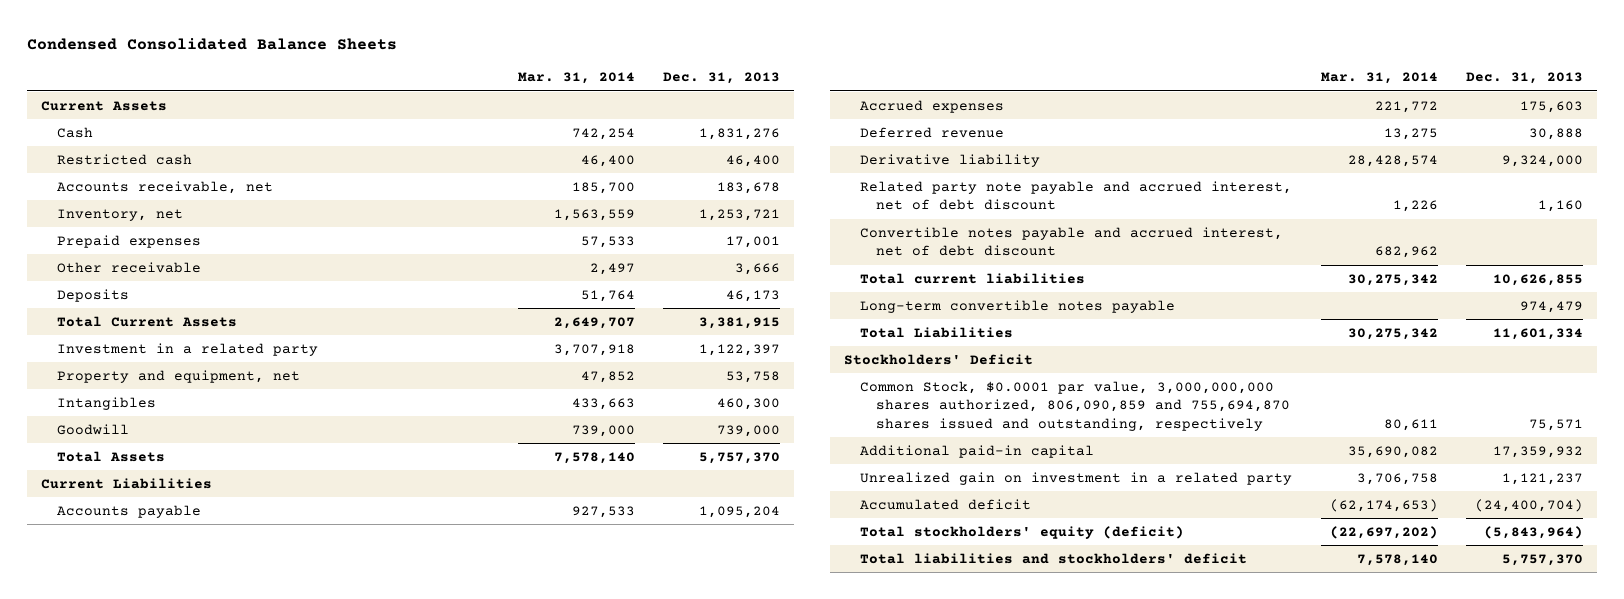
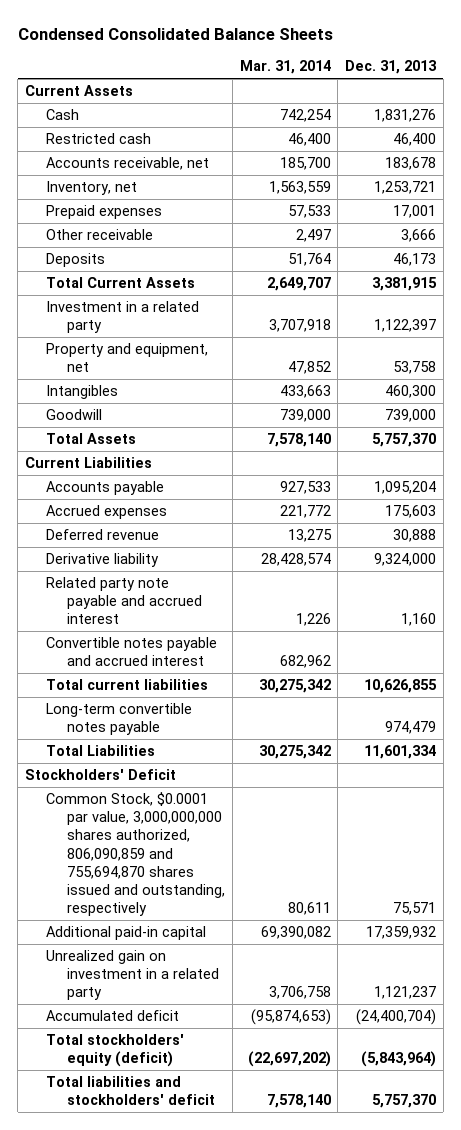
[860,180,1293,211] Related party note payable and accrued interest, net of debt discount -> [46,577,203,625] Related party note payable and accrued interest
[860,226,1284,257] Convertible notes payable and accrued interest, net of debt discount -> [46,637,218,667] Convertible notes payable and accrued interest
[1347,445,1438,458] 35,690,082 -> [260,926,331,940] 69,390,082
[1329,498,1438,512] (62,174,653) -> [250,1009,331,1026] (95,874,653)

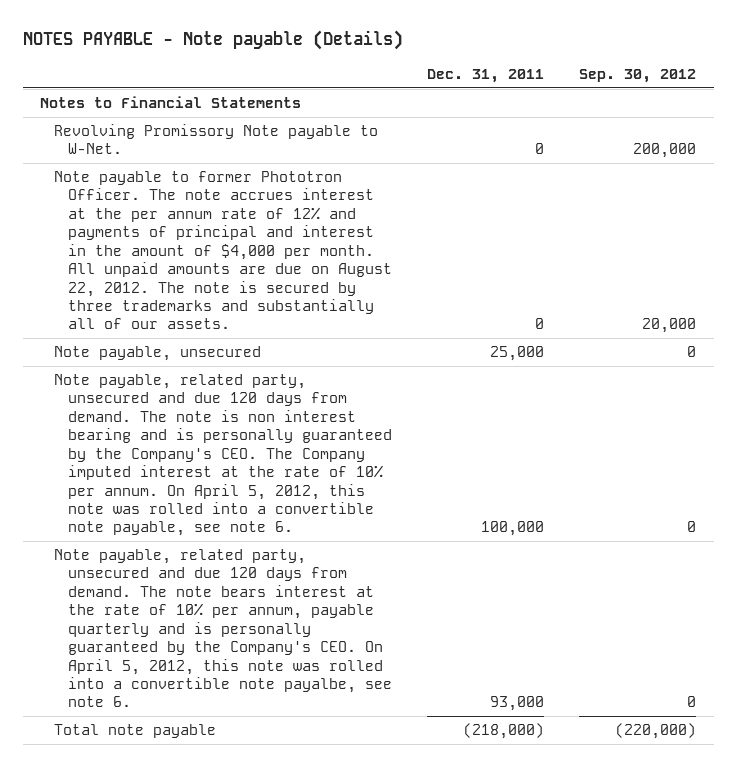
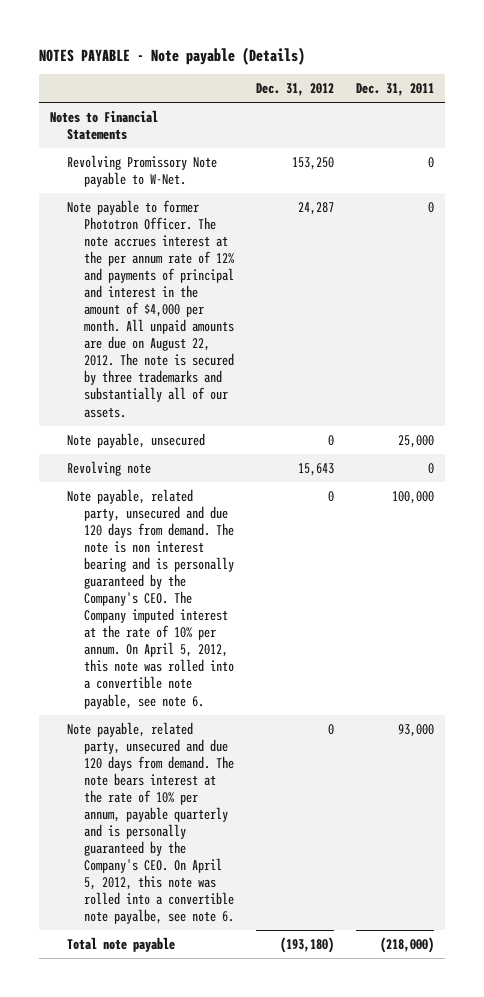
[579,69,697,84] Sep. 30, 2012 -> none
none -> [255,83,334,97] Dec. 31, 2012
none -> [66,460,151,476] Revolving note

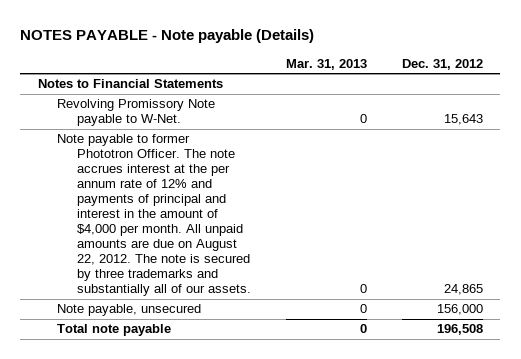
[355,83,434,97] Dec. 31, 2011 -> none
none -> [286,58,368,70] Mar. 31, 2013
[66,460,151,476] Revolving note -> none
[66,488,234,709] Note payable, related party, unsecured and due 120 days from demand. The note is non interest bearing and is personally guaranteed by the Company's CEO. The Company imputed interest at the rate of 10% per annum. On April 5, 2012, this note was rolled into a convertible note payable, see note 6. -> none
[66,721,234,925] Note payable, related party, unsecured and due 120 days from demand. The note bears interest at the rate of 10% per annum, payable quarterly and is personally guaranteed by the Company's CEO. On April 5, 2012, this note was rolled into a convertible note payalbe, see note 6. -> none
[291,156,334,170] 153,250 -> [443,114,483,126] 15,643
[297,201,334,215] 24,287 -> [443,284,483,296] 24,865
[327,434,334,446] 0 -> [436,304,483,316] 156,000
[279,936,334,953] (193,180) -> [436,324,483,336] 196,508

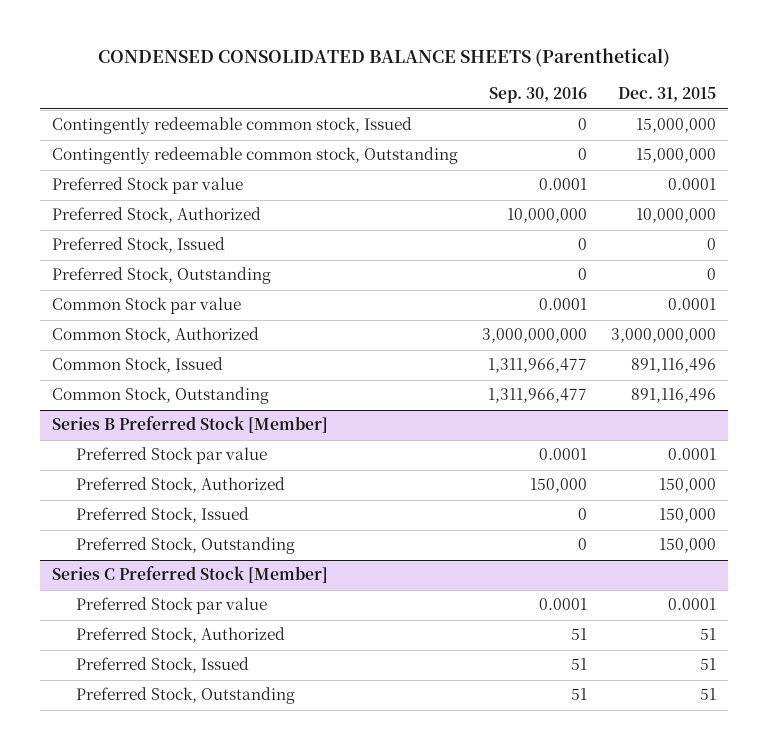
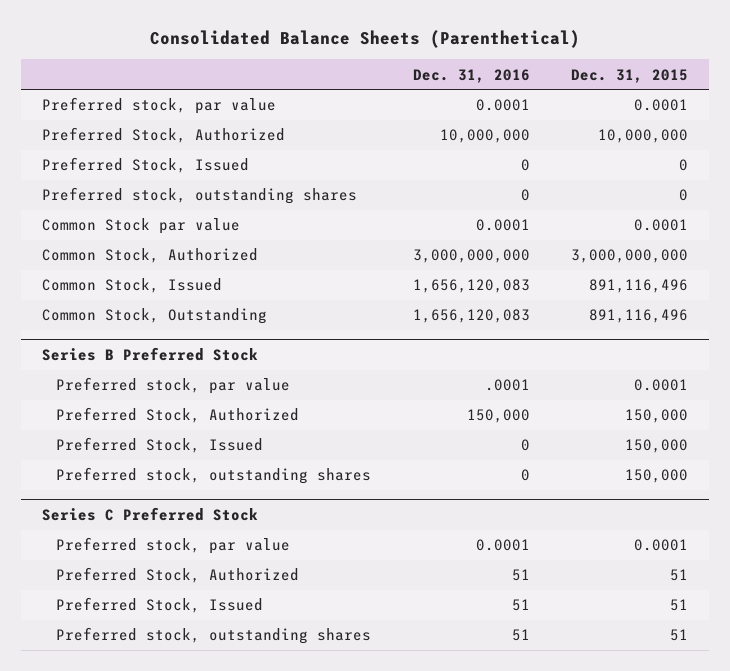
[97,48,670,68] CONDENSED CONSOLIDATED BALANCE SHEETS (Parenthetical) -> [150,30,581,49] Consolidated Balance Sheets (Parenthetical)
[488,87,587,104] Sep. 30, 2016 -> none
none -> [412,68,530,83] Dec. 31, 2016
[51,117,412,135] Contingently redeemable common stock, Issued -> none
[51,147,458,165] Contingently redeemable common stock, Outstanding -> none
[51,177,243,195] Preferred Stock par value -> [42,97,277,115] Preferred stock, par value
[51,267,271,285] Preferred Stock, Outstanding -> [42,187,358,205] Preferred stock, outstanding shares
[51,416,328,434] Series B Preferred Stock [Member] -> [42,346,259,361] Series B Preferred Stock
[75,447,267,465] Preferred Stock par value -> [55,377,290,395] Preferred stock, par value
[75,537,295,555] Preferred Stock, Outstanding -> [55,467,371,485] Preferred stock, outstanding shares
[51,566,328,584] Series C Preferred Stock [Member] -> [42,506,259,521] Series C Preferred Stock
[75,597,267,615] Preferred Stock par value -> [55,537,290,555] Preferred stock, par value
[75,687,295,705] Preferred Stock, Outstanding -> [55,627,371,645] Preferred stock, outstanding shares

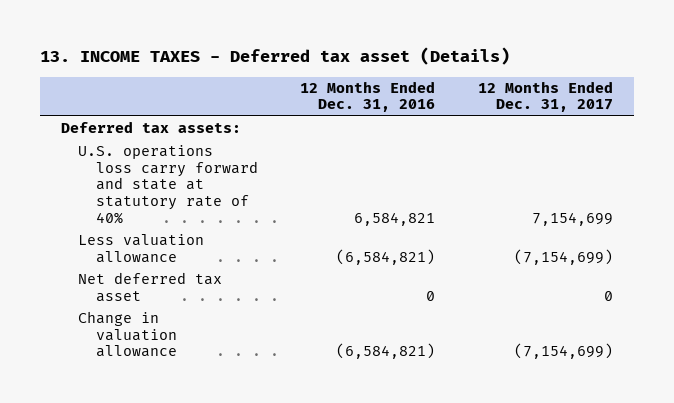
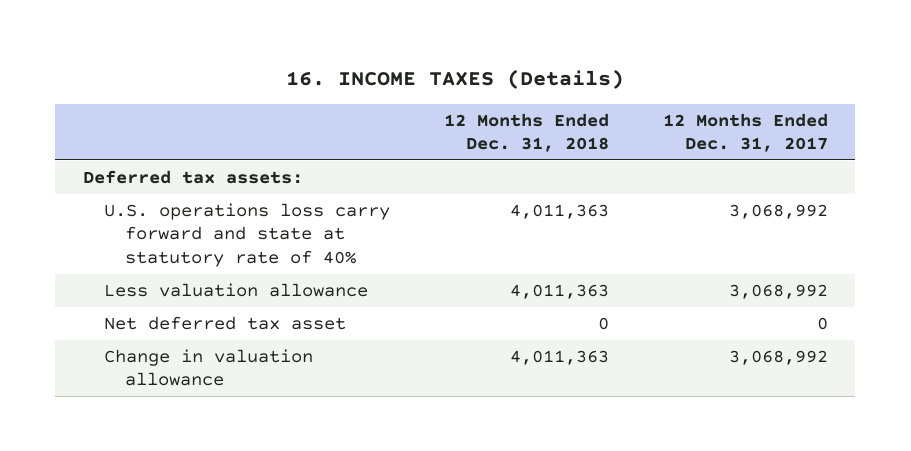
[39,47,510,66] 13. INCOME TAXES - Deferred tax asset (Details) -> [286,68,625,89] 16. INCOME TAXES (Details)
[300,80,436,113] 12 Months Ended Dec. 31, 2016 -> none
none -> [443,112,609,153] 12 Months Ended Dec. 31, 2018
[532,211,614,226] 7,154,699 -> [729,203,829,219] 3,068,992
[514,248,614,265] (7,154,699) -> [729,283,829,299] 3,068,992
[514,343,614,360] (7,154,699) -> [729,349,829,365] 3,068,992

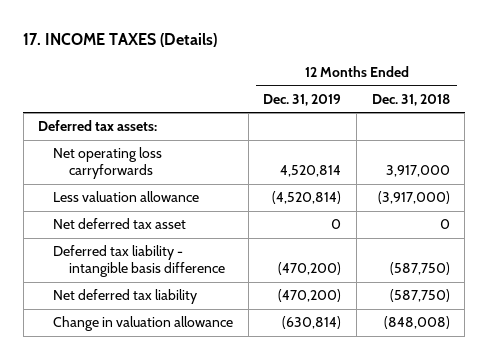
[286,68,625,89] 16. INCOME TAXES (Details) -> [23,32,218,47] 17. INCOME TAXES (Details)
[663,112,829,153] 12 Months Ended Dec. 31, 2017 -> none
none -> [263,93,342,106] Dec. 31, 2019
[103,202,390,267] U.S. operations loss carry forward and state at statutory rate of 40% -> none
none -> [53,147,163,180] Net operating loss carryforwards
[509,283,609,299] 4,011,363 -> [377,191,450,205] (3,917,000)
none -> [53,245,225,278] Deferred tax liability - intangible basis difference
none -> [53,289,198,305] Net deferred tax liability
[509,349,609,365] 4,011,363 -> [383,316,450,330] (848,008)

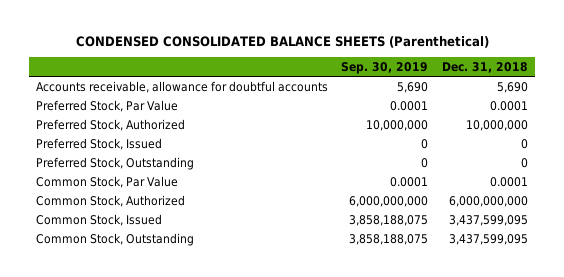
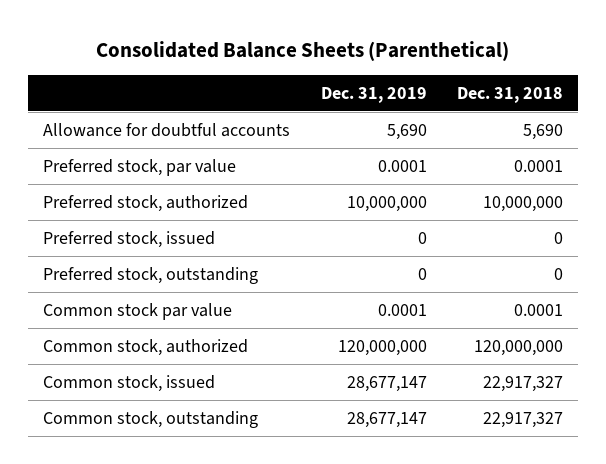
[75,36,489,49] CONDENSED CONSOLIDATED BALANCE SHEETS (Parenthetical) -> [96,40,510,61] Consolidated Balance Sheets (Parenthetical)
[341,61,429,74] Sep. 30, 2019 -> none
none -> [320,86,427,103] Dec. 31, 2019
[35,80,328,93] Accounts receivable, allowance for doubtful accounts -> [43,123,291,138] Allowance for doubtful accounts
[35,99,178,112] Preferred Stock, Par Value -> [43,159,237,177] Preferred stock, par value
[35,118,185,131] Preferred Stock, Authorized -> [43,195,249,213] Preferred stock, authorized
[35,137,162,150] Preferred Stock, Issued -> [43,231,216,249] Preferred stock, issued
[35,156,194,170] Preferred Stock, Outstanding -> [43,267,259,285] Preferred stock, outstanding
[35,175,178,188] Common Stock, Par Value -> [43,303,233,321] Common stock par value
[35,194,185,207] Common Stock, Authorized -> [43,339,249,357] Common stock, authorized
[449,195,529,207] 6,000,000,000 -> [473,340,563,357] 120,000,000
[35,213,162,226] Common Stock, Issued -> [43,375,216,393] Common stock, issued
[449,214,529,226] 3,437,599,095 -> [482,376,563,393] 22,917,327
[35,232,194,246] Common Stock, Outstanding -> [43,411,259,429] Common stock, outstanding
[449,233,529,245] 3,437,599,095 -> [482,412,563,429] 22,917,327

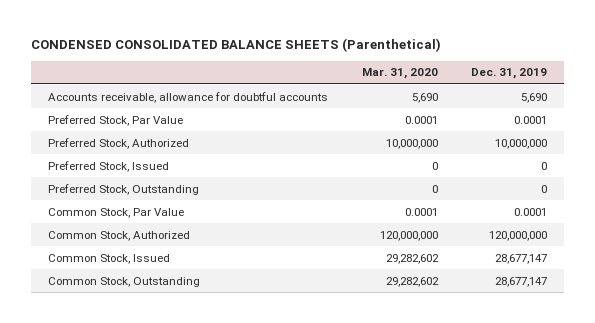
[96,40,510,61] Consolidated Balance Sheets (Parenthetical) -> [31,38,442,53] CONDENSED CONSOLIDATED BALANCE SHEETS (Parenthetical)
[456,86,563,103] Dec. 31, 2018 -> none
none -> [361,68,438,80] Mar. 31, 2020
[43,123,291,138] Allowance for doubtful accounts -> [48,91,329,103] Accounts receivable, allowance for doubtful accounts
[43,159,237,177] Preferred stock, par value -> [48,114,184,126] Preferred Stock, Par Value
[43,195,249,213] Preferred stock, authorized -> [48,137,190,149] Preferred Stock, Authorized
[43,231,216,249] Preferred stock, issued -> [48,160,170,172] Preferred Stock, Issued
[43,267,259,285] Preferred stock, outstanding -> [48,183,200,195] Preferred Stock, Outstanding
[43,303,233,321] Common stock par value -> [48,207,185,218] Common Stock, Par Value
[43,339,249,357] Common stock, authorized -> [48,230,191,241] Common Stock, Authorized
[43,375,216,393] Common stock, issued -> [48,253,171,264] Common Stock, Issued
[43,411,259,429] Common stock, outstanding -> [48,276,201,287] Common Stock, Outstanding

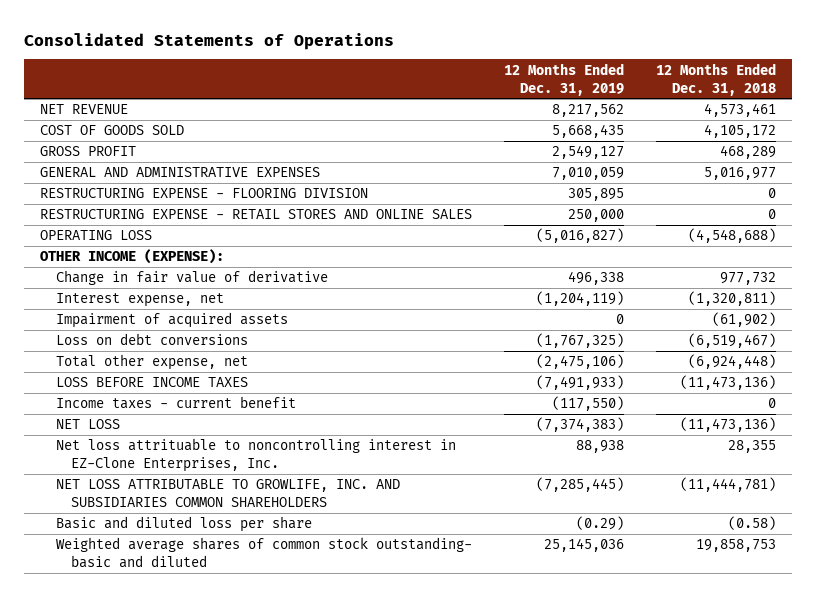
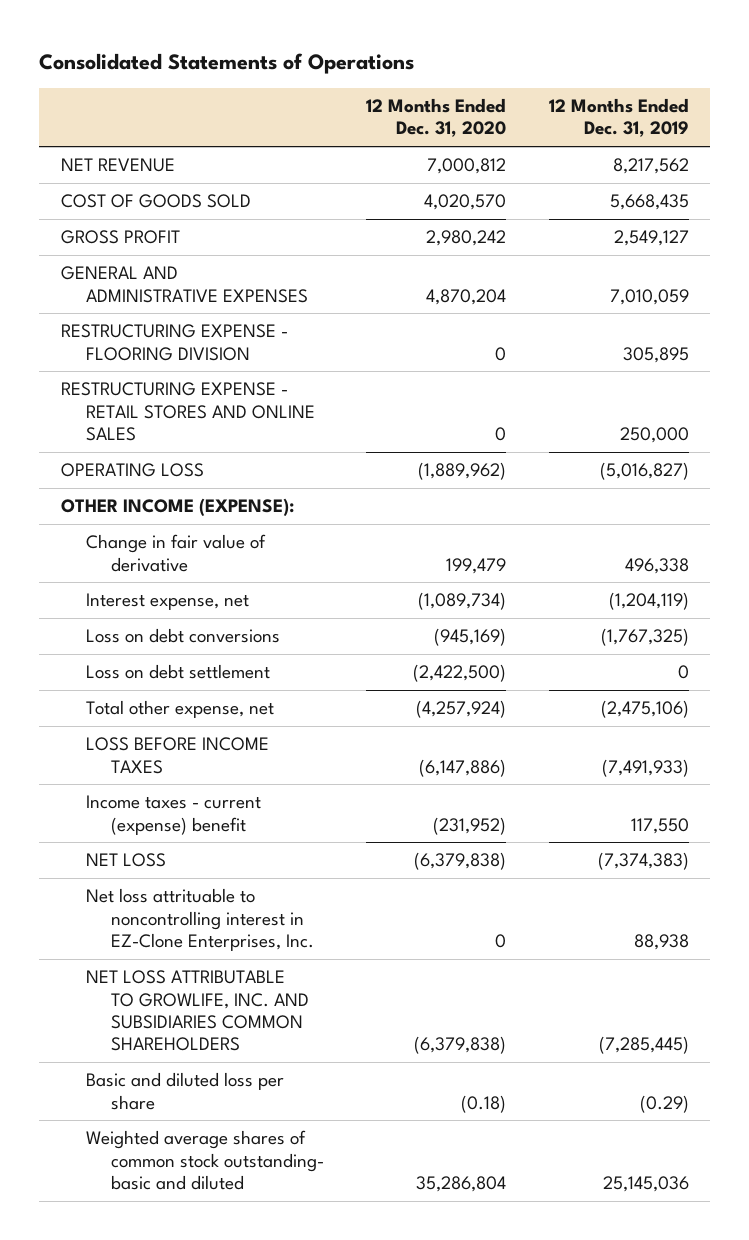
[656,62,777,96] 12 Months Ended Dec. 31, 2018 -> none
none -> [366,97,507,138] 12 Months Ended Dec. 31, 2020
[55,312,288,329] Impairment of acquired assets -> none
none -> [85,664,270,680] Loss on debt settlement
[55,396,296,410] Income taxes - current benefit -> [85,795,261,835] Income taxes - current (expense) benefit
[552,396,625,412] (117,550) -> [630,817,689,834] 117,550

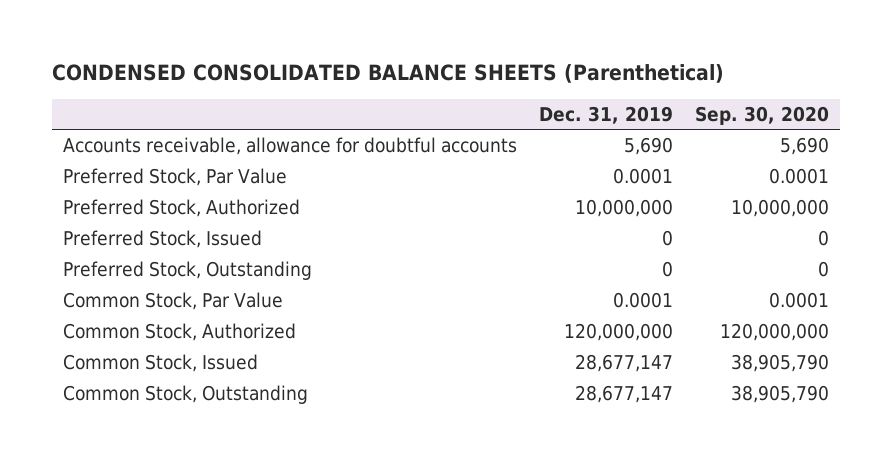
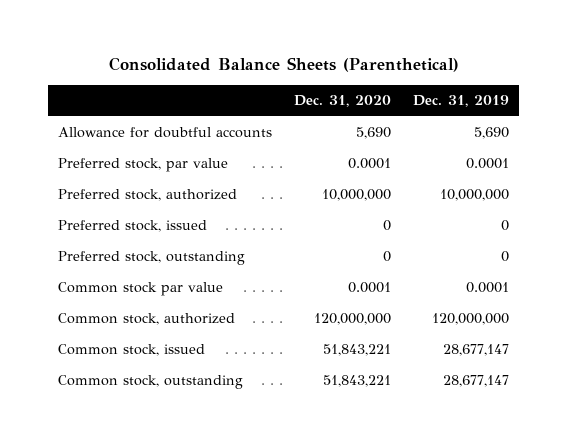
[51,64,724,84] CONDENSED CONSOLIDATED BALANCE SHEETS (Parenthetical) -> [108,57,459,73] Consolidated Balance Sheets (Parenthetical)
[695,105,830,125] Sep. 30, 2020 -> none
none -> [294,95,392,108] Dec. 31, 2020
[62,136,517,155] Accounts receivable, allowance for doubtful accounts -> [58,127,273,139] Allowance for doubtful accounts
[62,167,287,186] Preferred Stock, Par Value -> [58,158,229,173] Preferred stock, par value
[62,198,300,217] Preferred Stock, Authorized -> [58,189,238,202] Preferred stock, authorized
[62,229,262,248] Preferred Stock, Issued -> [58,220,208,233] Preferred stock, issued
[62,260,312,280] Preferred Stock, Outstanding -> [58,251,246,266] Preferred stock, outstanding
[62,291,283,310] Common Stock, Par Value -> [58,282,224,297] Common stock par value
[62,322,296,341] Common Stock, Authorized -> [58,313,236,326] Common stock, authorized
[62,353,258,372] Common Stock, Issued -> [58,344,206,357] Common stock, issued
[62,384,308,404] Common Stock, Outstanding -> [58,375,244,390] Common stock, outstanding

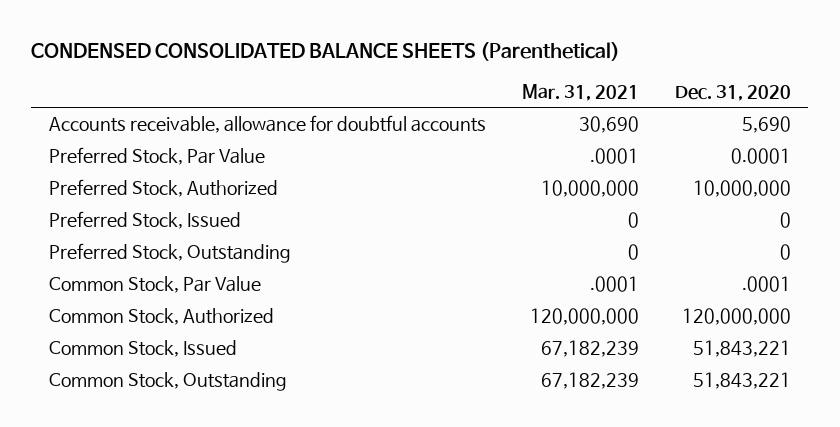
[108,57,459,73] Consolidated Balance Sheets (Parenthetical) -> [31,42,621,62] CONDENSED CONSOLIDATED BALANCE SHEETS (Parenthetical)
[412,95,509,108] Dec. 31, 2019 -> none
none -> [521,83,639,101] Mar. 31, 2021
[58,127,273,139] Allowance for doubtful accounts -> [49,115,487,134] Accounts receivable, allowance for doubtful accounts
[58,158,229,173] Preferred stock, par value -> [49,147,266,166] Preferred Stock, Par Value
[58,189,238,202] Preferred stock, authorized -> [49,179,279,198] Preferred Stock, Authorized
[58,220,208,233] Preferred stock, issued -> [49,211,242,230] Preferred Stock, Issued
[58,251,246,266] Preferred stock, outstanding -> [49,243,292,264] Preferred Stock, Outstanding
[58,282,224,297] Common stock par value -> [49,276,262,294] Common Stock, Par Value
[348,282,392,294] 0.0001 -> [741,276,791,293] .0001
[58,313,236,326] Common stock, authorized -> [49,308,275,326] Common Stock, Authorized
[58,344,206,357] Common stock, issued -> [49,340,238,358] Common Stock, Issued
[58,375,244,390] Common stock, outstanding -> [49,372,288,392] Common Stock, Outstanding

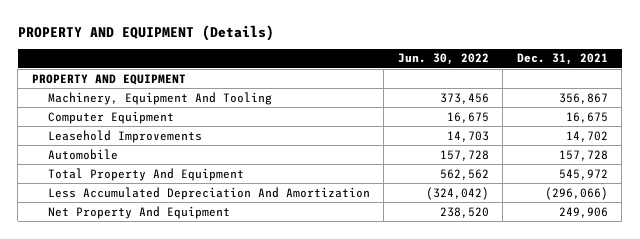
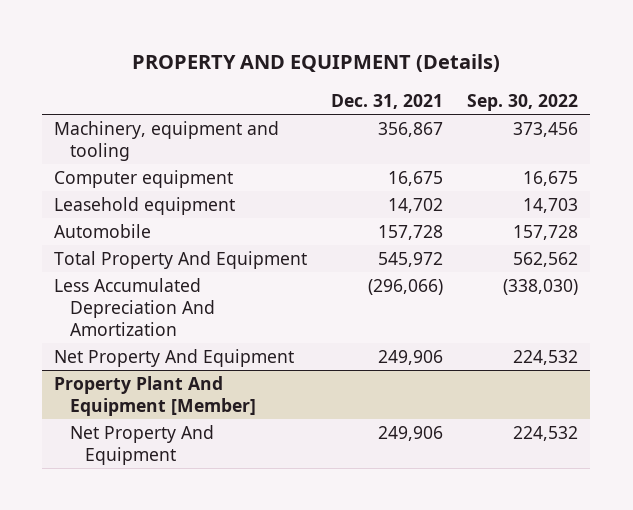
[397,53,489,66] Jun. 30, 2022 -> none
none -> [467,93,579,111] Sep. 30, 2022
[31,73,186,85] PROPERTY AND EQUIPMENT -> none
[47,91,272,105] Machinery, Equipment And Tooling -> [54,120,280,161] Machinery, equipment and tooling
[47,110,174,124] Computer Equipment -> [54,169,234,188] Computer equipment
[47,129,202,143] Leasehold Improvements -> [54,196,236,215] Leasehold equipment
none -> [54,375,256,416] Property Plant And Equipment [Member]
none -> [69,424,214,465] Net Property And Equipment

